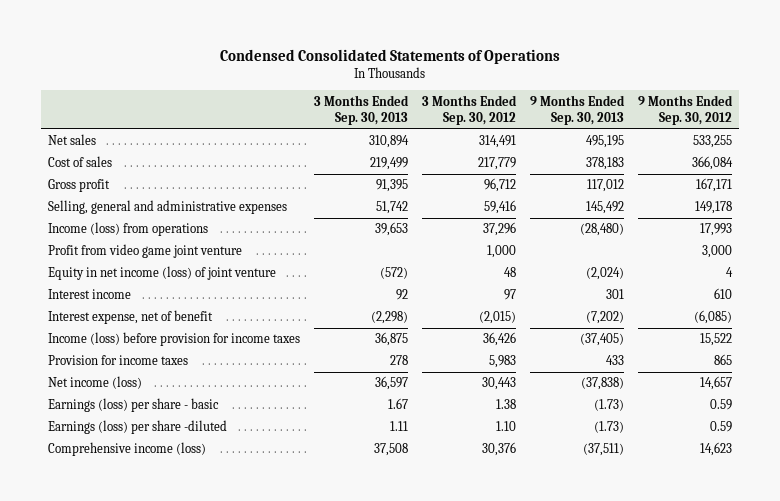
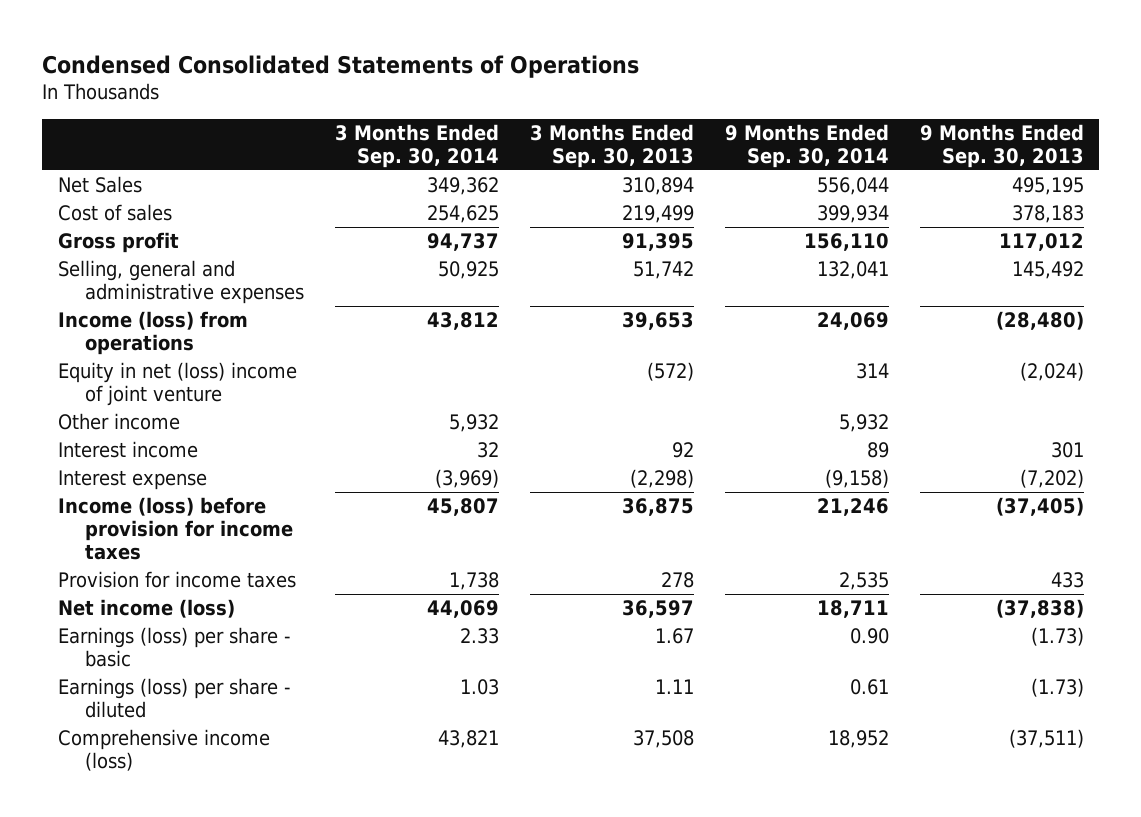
[422,94,518,126] 3 Months Ended Sep. 30, 2012 -> none
[638,94,734,126] 9 Months Ended Sep. 30, 2012 -> none
none -> [334,124,499,168] 3 Months Ended Sep. 30, 2014
none -> [724,124,889,168] 9 Months Ended Sep. 30, 2014
[47,134,96,146] Net sales -> [57,176,142,194] Net Sales
[47,244,242,259] Profit from video game joint venture -> none
[47,266,276,281] Equity in net income (loss) of joint venture -> [57,362,297,406] Equity in net (loss) income of joint venture
none -> [57,413,180,431] Other income
[47,310,213,325] Interest expense, net of benefit -> [57,470,207,491] Interest expense
[47,420,227,435] Earnings (loss) per share -diluted -> [57,678,291,718] Earnings (loss) per share - diluted

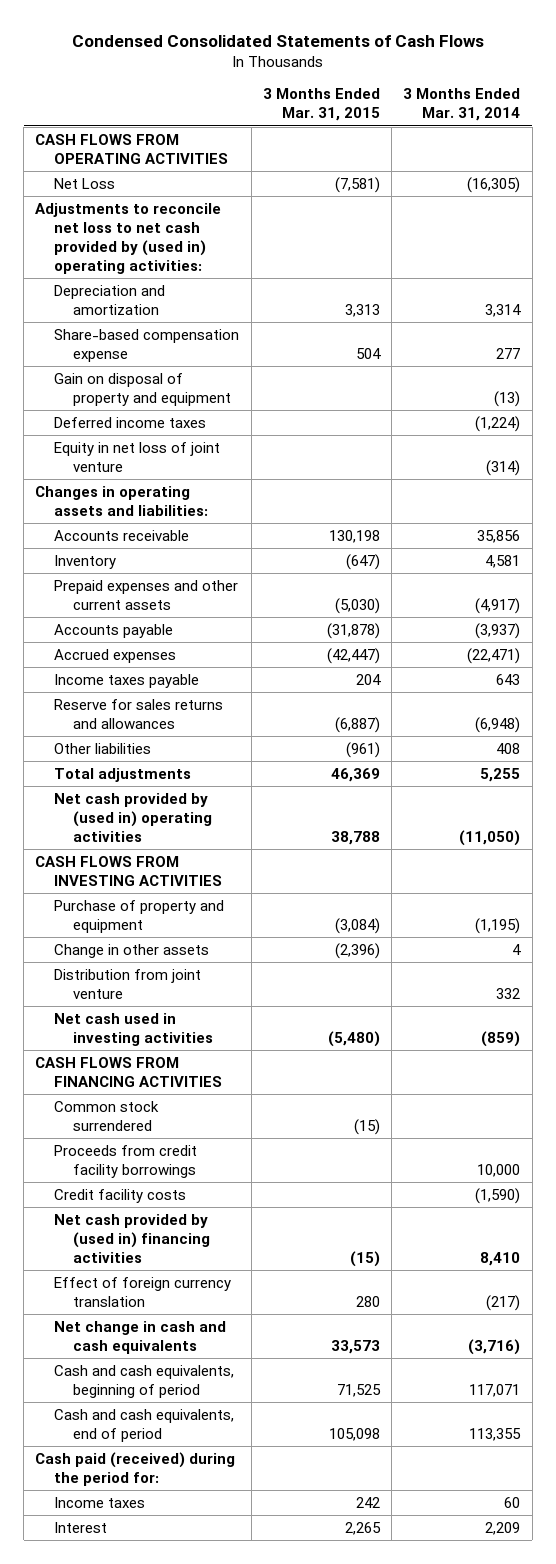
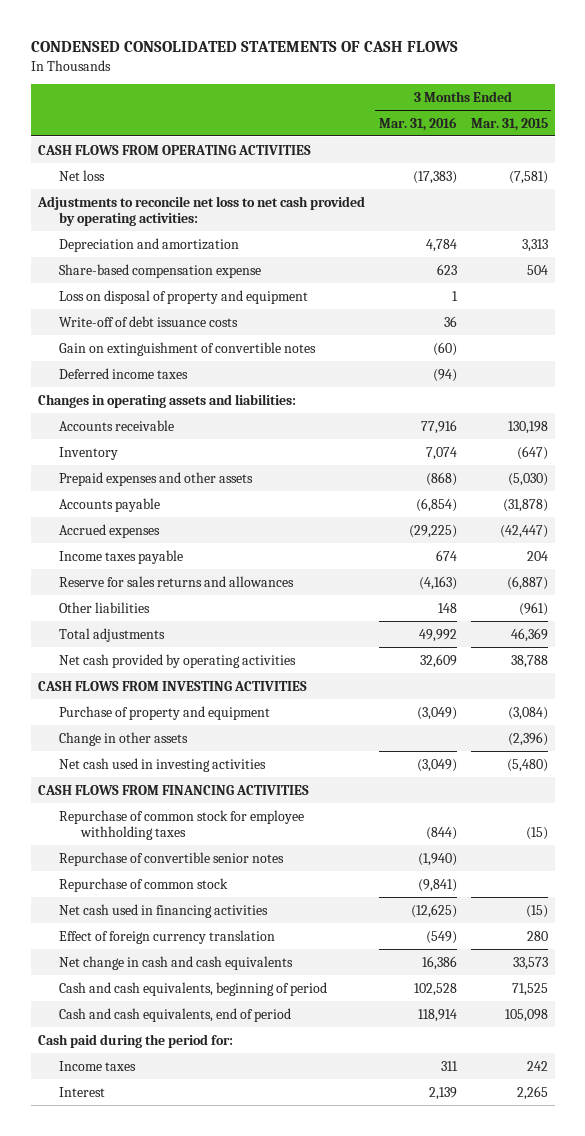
[71,34,484,47] Condensed Consolidated Statements of Cash Flows -> [30,41,458,53] CONDENSED CONSOLIDATED STATEMENTS OF CASH FLOWS
[403,88,521,122] 3 Months Ended Mar. 31, 2014 -> none
none -> [378,116,457,131] Mar. 31, 2016
[54,177,116,189] Net Loss -> [59,169,106,181] Net loss
[35,202,222,275] Adjustments to reconcile net loss to net cash provided by (used in) operating activities: -> [36,195,365,226] Adjustments to reconcile net loss to net cash provided by operating activities:
[54,372,232,406] Gain on disposal of property and equipment -> [59,289,309,304] Loss on disposal of property and equipment
none -> [59,315,239,327] Write-off of debt issuance costs
none -> [59,341,317,356] Gain on extinguishment of convertible notes
[54,441,221,472] Equity in net loss of joint venture -> none
[54,579,239,610] Prepaid expenses and other current assets -> [59,471,254,486] Prepaid expenses and other assets
[54,792,213,843] Net cash provided by (used in) operating activities -> [59,653,297,668] Net cash provided by operating activities
[54,968,202,999] Distribution from joint venture -> none
[54,1144,198,1178] Proceeds from credit facility borrowings -> none
[54,1188,187,1203] Credit facility costs -> none
[54,1100,160,1131] Common stock surrendered -> [59,809,305,840] Repurchase of common stock for employee withholding taxes
none -> [59,851,285,866] Repurchase of convertible senior notes
none -> [59,877,229,892] Repurchase of common stock
[54,1213,211,1264] Net cash provided by (used in) financing activities -> [59,903,269,918] Net cash used in financing activities
[35,1451,236,1486] Cash paid (received) during the period for: -> [37,1033,233,1048] Cash paid during the period for:

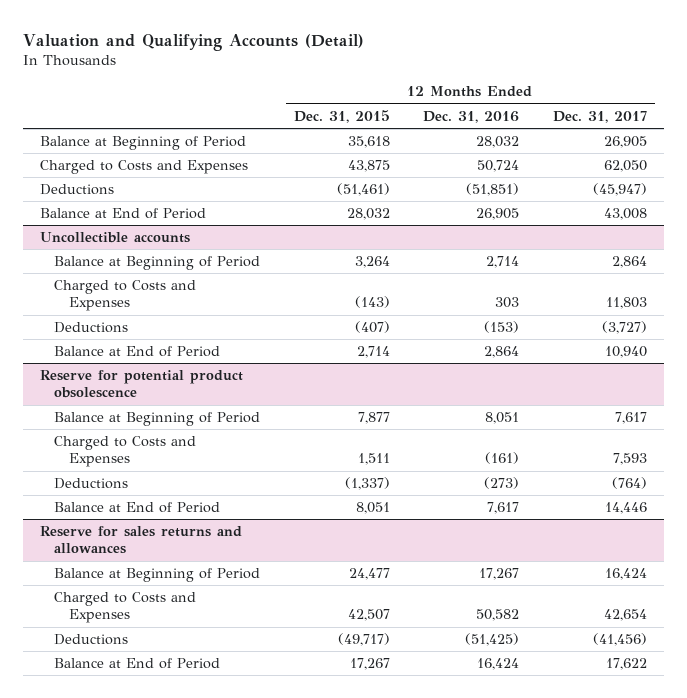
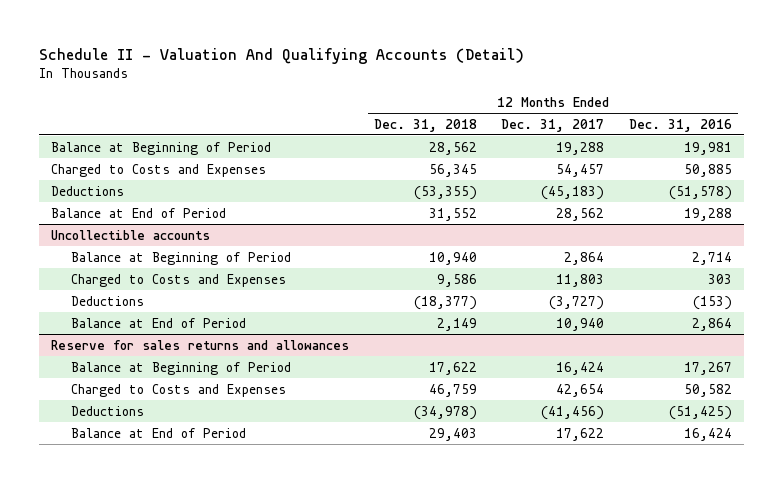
[23,33,365,51] Valuation and Qualifying Accounts (Detail) -> [39,47,525,64] Schedule II - Valuation And Qualifying Accounts (Detail)
[293,109,390,123] Dec. 31, 2015 -> none
none -> [373,118,477,132] Dec. 31, 2018
[476,136,520,149] 28,032 -> [683,141,732,155] 19,981
[604,136,648,149] 26,905 -> [556,141,605,155] 19,288
[477,160,520,173] 50,724 -> [683,163,732,177] 50,885
[604,160,648,173] 62,050 -> [556,163,605,177] 54,457
[466,183,520,197] (51,851) -> [668,185,732,200] (51,578)
[593,183,648,197] (45,947) -> [541,185,605,200] (45,183)
[476,208,520,221] 26,905 -> [683,207,732,221] 19,288
[604,208,648,221] 43,008 -> [556,207,605,221] 28,562
[40,370,244,399] Reserve for potential product obsolescence -> none
[54,412,261,427] Balance at Beginning of Period -> none
[54,436,197,468] Charged to Costs and Expenses -> none
[54,478,129,490] Deductions -> none
[54,502,221,514] Balance at End of Period -> none

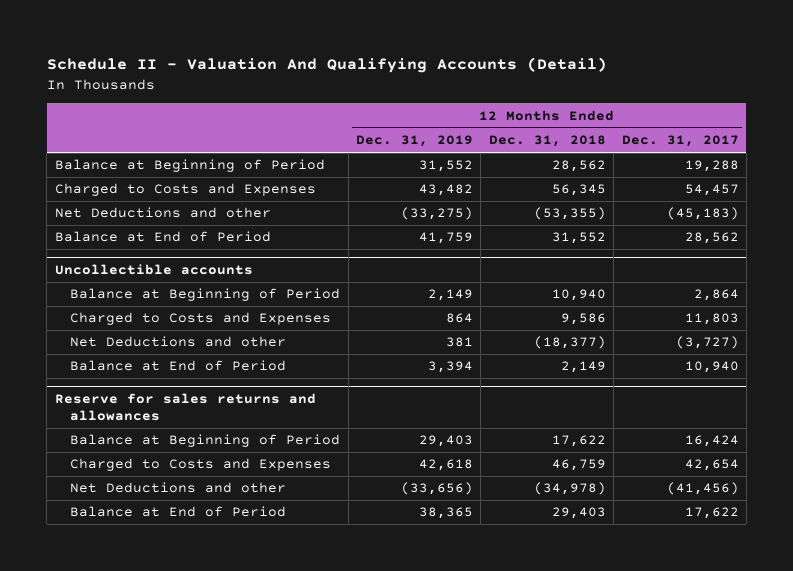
[628,118,732,132] Dec. 31, 2016 -> none
none -> [356,135,474,148] Dec. 31, 2019
[51,185,125,196] Deductions -> [54,207,271,219] Net Deductions and other
[71,295,145,306] Deductions -> [70,336,287,348] Net Deductions and other
[71,405,145,416] Deductions -> [70,482,287,494] Net Deductions and other

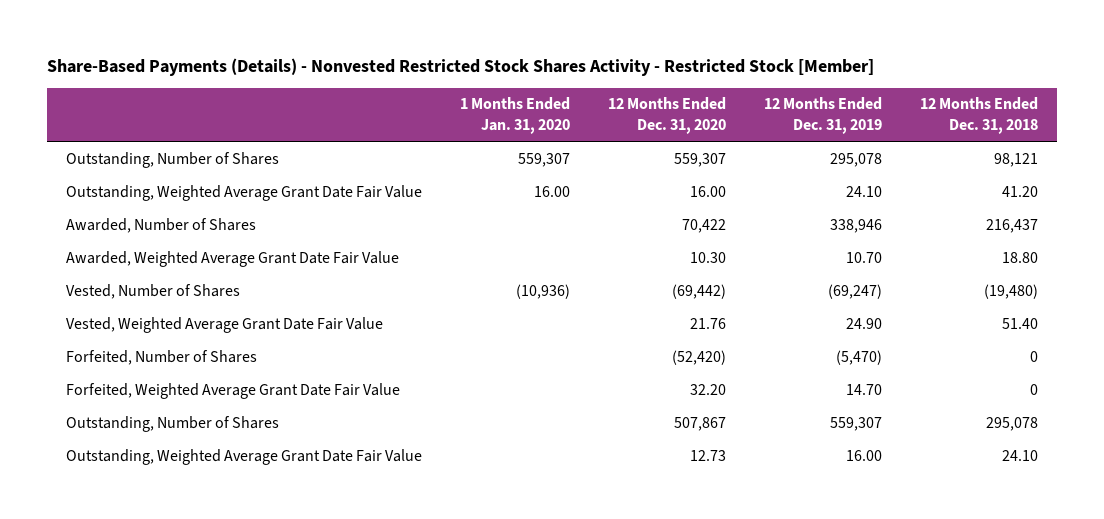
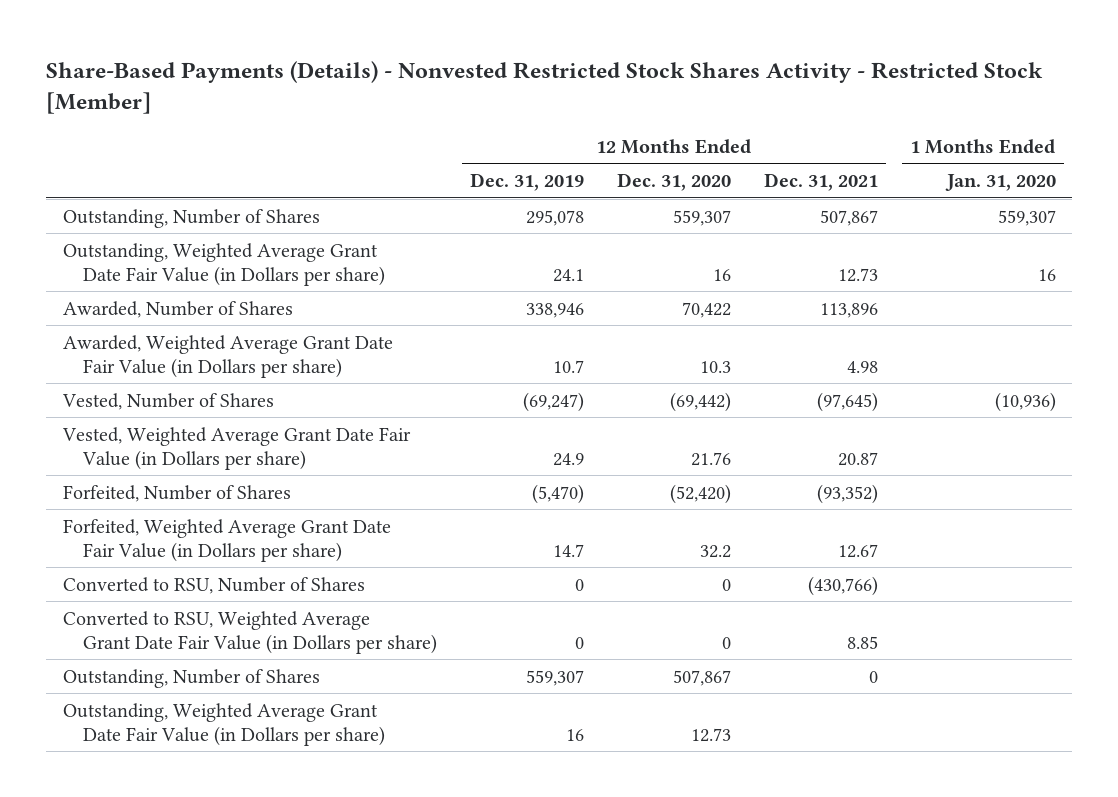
[920,97,1039,134] 12 Months Ended Dec. 31, 2018 -> none
none -> [763,173,878,192] Dec. 31, 2021
[66,184,423,201] Outstanding, Weighted Average Grant Date Fair Value -> [62,242,386,286] Outstanding, Weighted Average Grant Date Fair Value (in Dollars per share)
[534,185,571,197] 16.00 -> [1037,268,1056,281] 16
[690,185,727,197] 16.00 -> [713,268,732,281] 16
[846,185,883,197] 24.10 -> [553,268,585,282] 24.1
[66,250,400,267] Awarded, Weighted Average Grant Date Fair Value -> [62,334,393,378] Awarded, Weighted Average Grant Date Fair Value (in Dollars per share)
[690,251,727,263] 10.30 -> [700,360,732,373] 10.3
[846,251,883,263] 10.70 -> [553,359,585,373] 10.7
[66,316,384,333] Vested, Weighted Average Grant Date Fair Value -> [61,426,411,470] Vested, Weighted Average Grant Date Fair Value (in Dollars per share)
[846,317,883,329] 24.90 -> [553,452,585,466] 24.9
[66,382,401,399] Forfeited, Weighted Average Grant Date Fair Value -> [62,518,391,562] Forfeited, Weighted Average Grant Date Fair Value (in Dollars per share)
[690,383,727,395] 32.20 -> [700,544,732,558] 32.2
[846,383,883,395] 14.70 -> [553,543,585,557] 14.7
none -> [62,576,365,594] Converted to RSU, Number of Shares
none -> [62,610,438,654] Converted to RSU, Weighted Average Grant Date Fair Value (in Dollars per share)
[66,448,423,465] Outstanding, Weighted Average Grant Date Fair Value -> [62,702,386,746] Outstanding, Weighted Average Grant Date Fair Value (in Dollars per share)
[846,449,883,461] 16.00 -> [566,728,585,741] 16

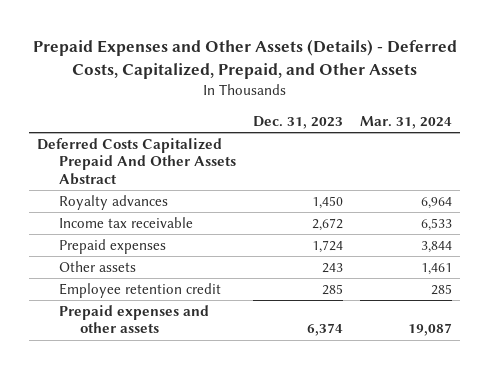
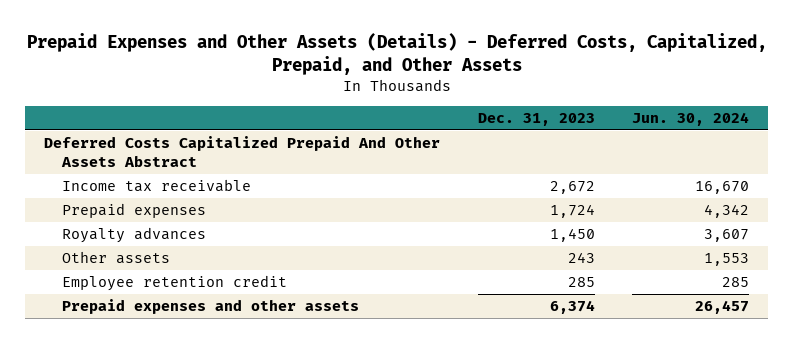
[359,115,452,129] Mar. 31, 2024 -> none
none -> [632,111,750,126] Jun. 30, 2024
[58,194,168,210] Royalty advances -> [62,227,207,244] Royalty advances

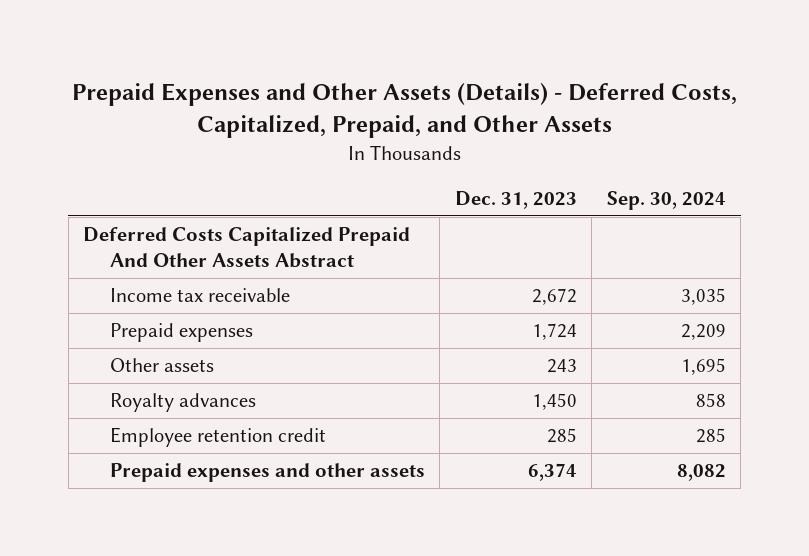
[632,111,750,126] Jun. 30, 2024 -> none
none -> [606,191,726,211] Sep. 30, 2024
[62,227,207,244] Royalty advances -> [109,393,256,413] Royalty advances

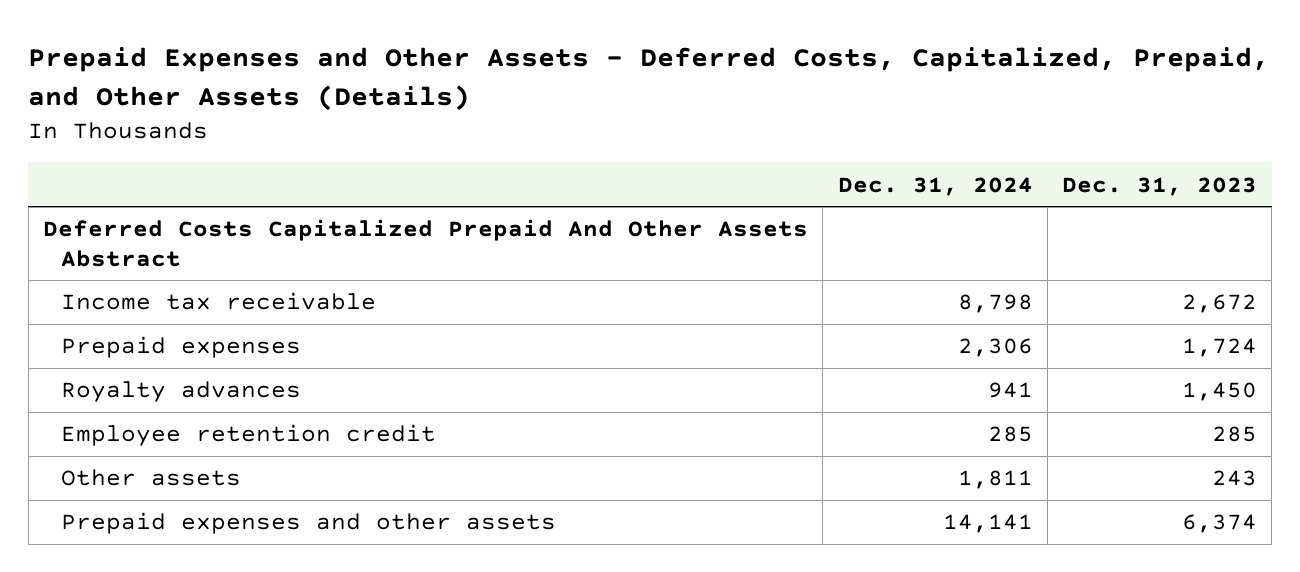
[71,83,737,139] Prepaid Expenses and Other Assets (Details) - Deferred Costs, Capitalized, Prepaid, and Other Assets -> [28,47,1270,111] Prepaid Expenses and Other Assets - Deferred Costs, Capitalized, Prepaid, and Other Assets (Details)
[606,191,726,211] Sep. 30, 2024 -> none
none -> [837,176,1033,196] Dec. 31, 2024
[109,358,214,373] Other assets -> [61,469,242,487] Other assets

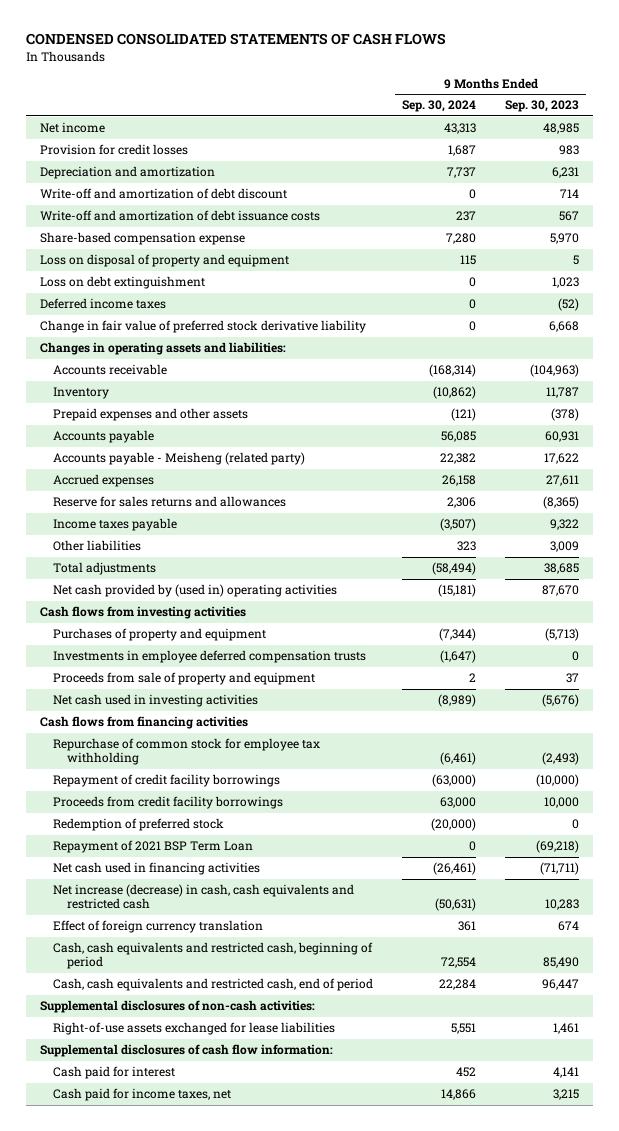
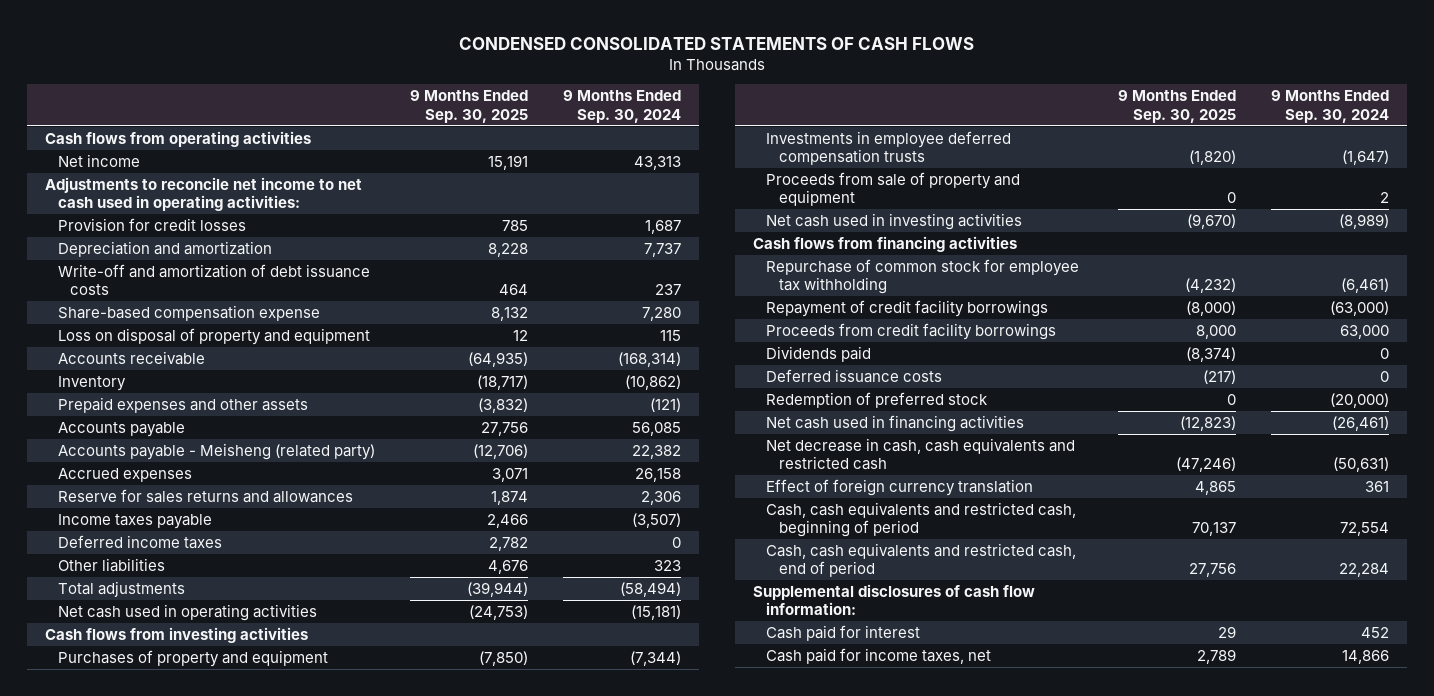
[504,100,579,113] Sep. 30, 2023 -> none
none -> [409,90,528,123] 9 Months Ended Sep. 30, 2025
none -> [44,130,311,147] Cash flows from operating activities
none -> [44,176,362,212] Adjustments to reconcile net income to net cash used in operating activities:
[39,188,287,200] Write-off and amortization of debt discount -> none
[39,276,205,290] Loss on debt extinguishment -> none
[39,320,366,334] Change in fair value of preferred stock derivative liability -> none
[39,342,286,356] Changes in operating assets and liabilities: -> none
[39,298,166,310] Deferred income taxes -> [57,534,222,549] Deferred income taxes
[53,584,338,598] Net cash provided by (used in) operating activities -> [57,603,317,621] Net cash used in operating activities
none -> [766,345,872,362] Dividends paid
none -> [766,368,943,383] Deferred issuance costs
[53,840,254,854] Repayment of 2021 BSP Term Loan -> none
[53,884,355,910] Net increase (decrease) in cash, cash equivalents and restricted cash -> [766,437,1076,471] Net decrease in cash, cash equivalents and restricted cash
[39,1000,315,1014] Supplemental disclosures of non-cash activities: -> none
[53,1022,336,1036] Right-of-use assets exchanged for lease liabilities -> none

